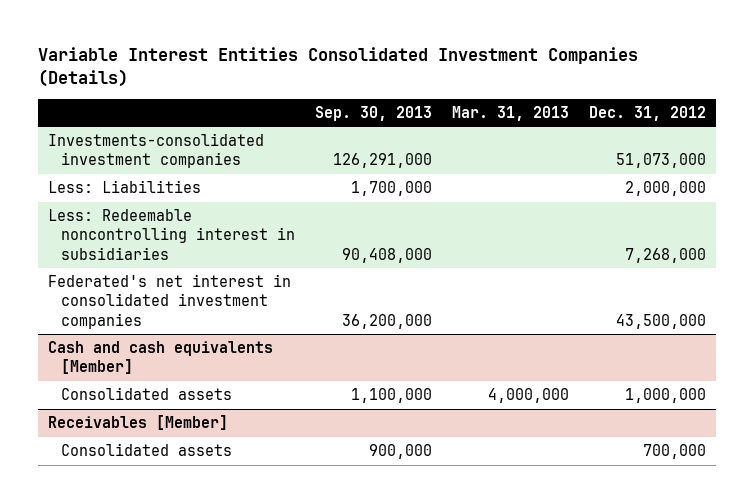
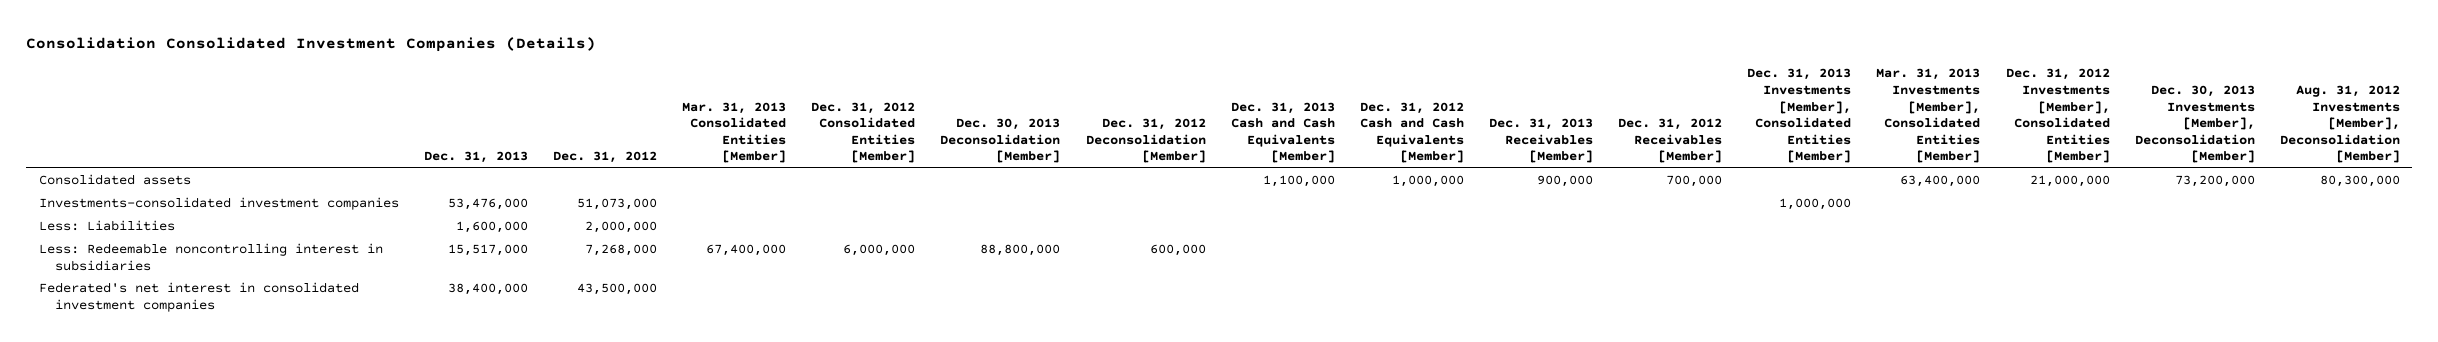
[37,46,638,87] Variable Interest Entities Consolidated Investment Companies (Details) -> [26,36,597,52] Consolidation Consolidated Investment Companies (Details)
[314,105,432,121] Sep. 30, 2013 -> none
[451,105,569,121] Mar. 31, 2013 -> none
none -> [423,151,528,164] Dec. 31, 2013
none -> [682,101,787,164] Mar. 31, 2013 Consolidated Entities [Member]
none -> [811,101,916,164] Dec. 31, 2012 Consolidated Entities [Member]
none -> [940,118,1061,164] Dec. 30, 2013 Deconsolidation [Member]
none -> [1085,118,1206,164] Dec. 31, 2012 Deconsolidation [Member]
none -> [1230,101,1335,164] Dec. 31, 2013 Cash and Cash Equivalents [Member]
none -> [1359,101,1464,164] Dec. 31, 2012 Cash and Cash Equivalents [Member]
none -> [1488,118,1593,164] Dec. 31, 2013 Receivables [Member]
none -> [1618,118,1723,164] Dec. 31, 2012 Receivables [Member]
none -> [1747,68,1852,164] Dec. 31, 2013 Investments [Member], Consolidated Entities [Member]
none -> [1876,68,1981,164] Mar. 31, 2013 Investments [Member], Consolidated Entities [Member]
none -> [2005,68,2110,164] Dec. 31, 2012 Investments [Member], Consolidated Entities [Member]
none -> [2134,85,2255,164] Dec. 30, 2013 Investments [Member], Deconsolidation [Member]
none -> [2279,85,2400,164] Aug. 31, 2012 Investments [Member], Deconsolidation [Member]
none -> [38,174,191,186] Consolidated assets
[47,341,273,375] Cash and cash equivalents [Member] -> none
[60,387,232,401] Consolidated assets -> none
[47,415,228,431] Receivables [Member] -> none
[60,443,232,457] Consolidated assets -> none

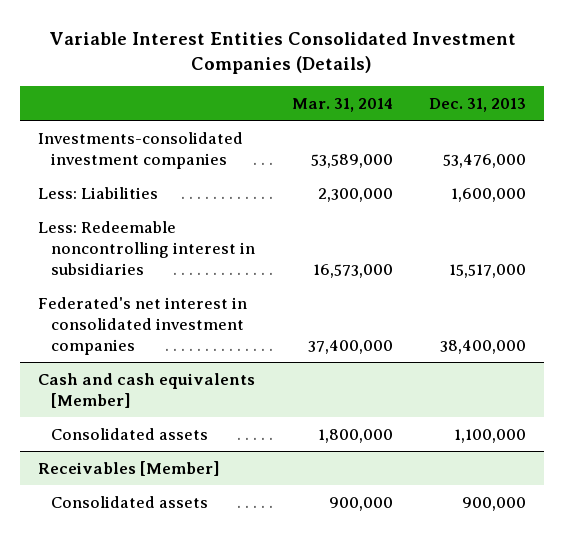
[26,36,597,52] Consolidation Consolidated Investment Companies (Details) -> [48,31,516,75] Variable Interest Entities Consolidated Investment Companies (Details)
[552,151,657,164] Dec. 31, 2012 -> none
[682,101,787,164] Mar. 31, 2013 Consolidated Entities [Member] -> none
[811,101,916,164] Dec. 31, 2012 Consolidated Entities [Member] -> none
[940,118,1061,164] Dec. 30, 2013 Deconsolidation [Member] -> none
[1085,118,1206,164] Dec. 31, 2012 Deconsolidation [Member] -> none
[1230,101,1335,164] Dec. 31, 2013 Cash and Cash Equivalents [Member] -> none
[1359,101,1464,164] Dec. 31, 2012 Cash and Cash Equivalents [Member] -> none
[1488,118,1593,164] Dec. 31, 2013 Receivables [Member] -> none
[1618,118,1723,164] Dec. 31, 2012 Receivables [Member] -> none
[1747,68,1852,164] Dec. 31, 2013 Investments [Member], Consolidated Entities [Member] -> none
[1876,68,1981,164] Mar. 31, 2013 Investments [Member], Consolidated Entities [Member] -> none
[2005,68,2110,164] Dec. 31, 2012 Investments [Member], Consolidated Entities [Member] -> none
[2134,85,2255,164] Dec. 30, 2013 Investments [Member], Deconsolidation [Member] -> none
[2279,85,2400,164] Aug. 31, 2012 Investments [Member], Deconsolidation [Member] -> none
none -> [291,97,393,112] Mar. 31, 2014
[38,174,191,186] Consolidated assets -> none
none -> [37,372,255,408] Cash and cash equivalents [Member]
none -> [51,427,209,440] Consolidated assets
none -> [37,460,220,476] Receivables [Member]
none -> [51,495,209,508] Consolidated assets

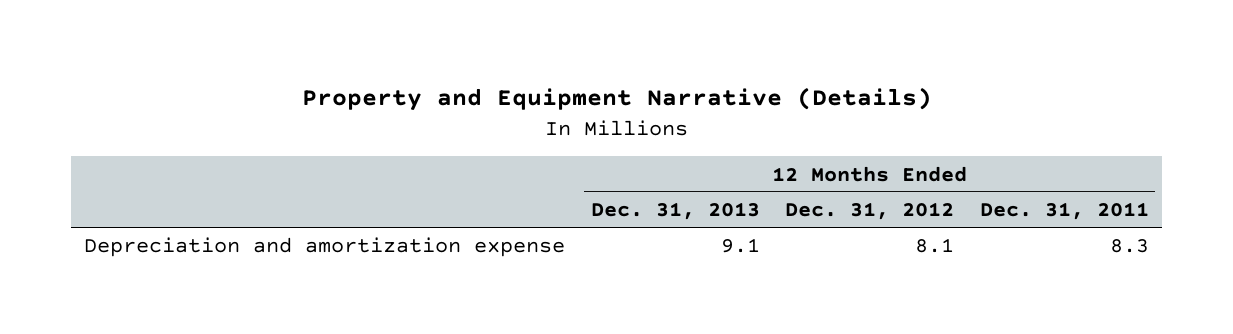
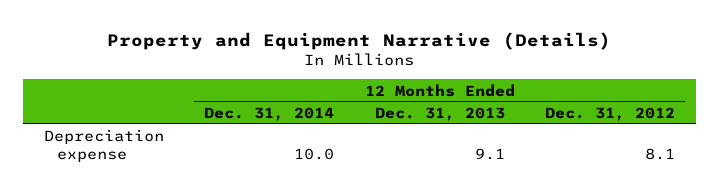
[979,202,1149,221] Dec. 31, 2011 -> none
none -> [204,106,335,121] Dec. 31, 2014
[84,237,566,258] Depreciation and amortization expense -> [43,129,164,163] Depreciation expense

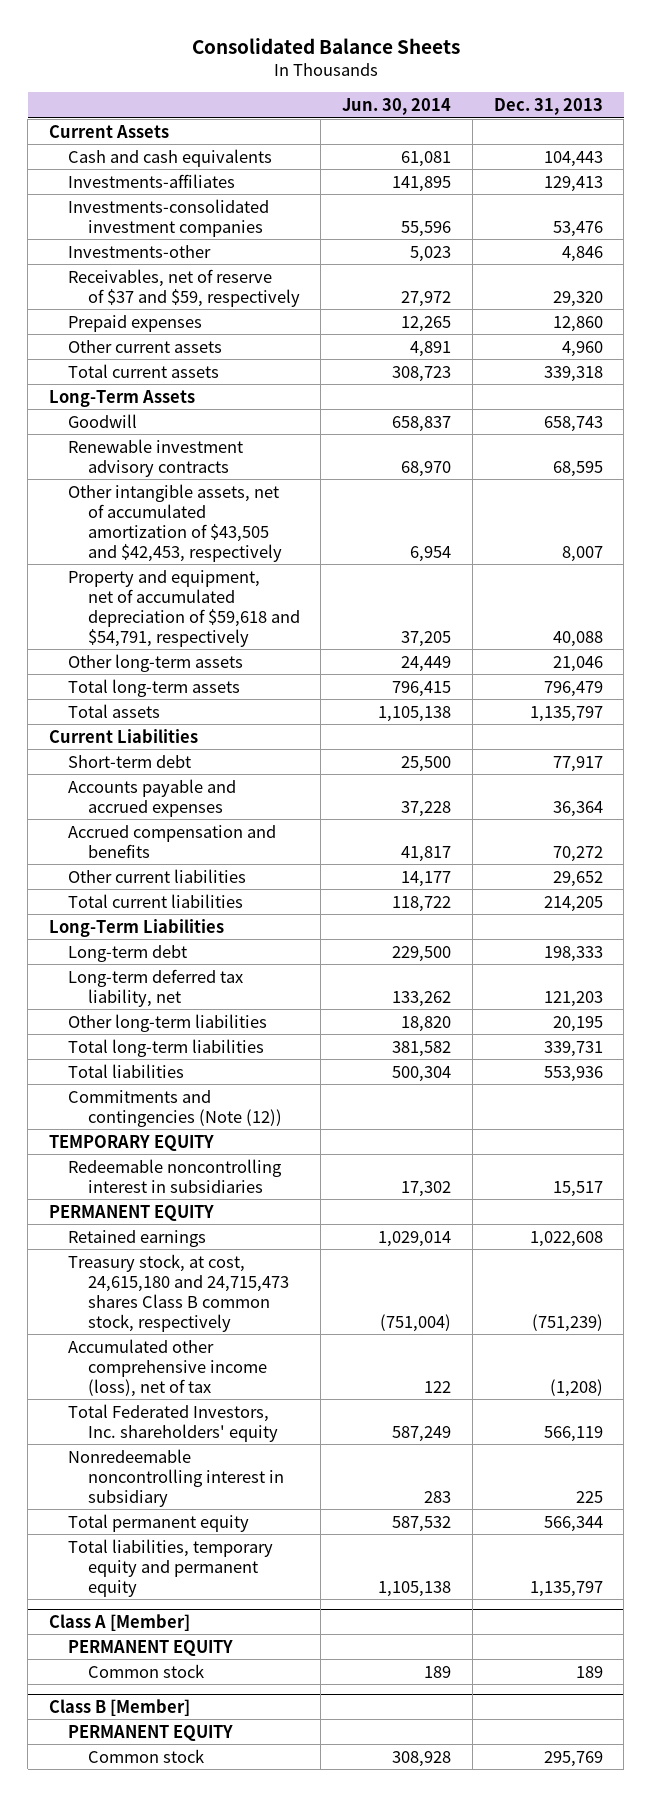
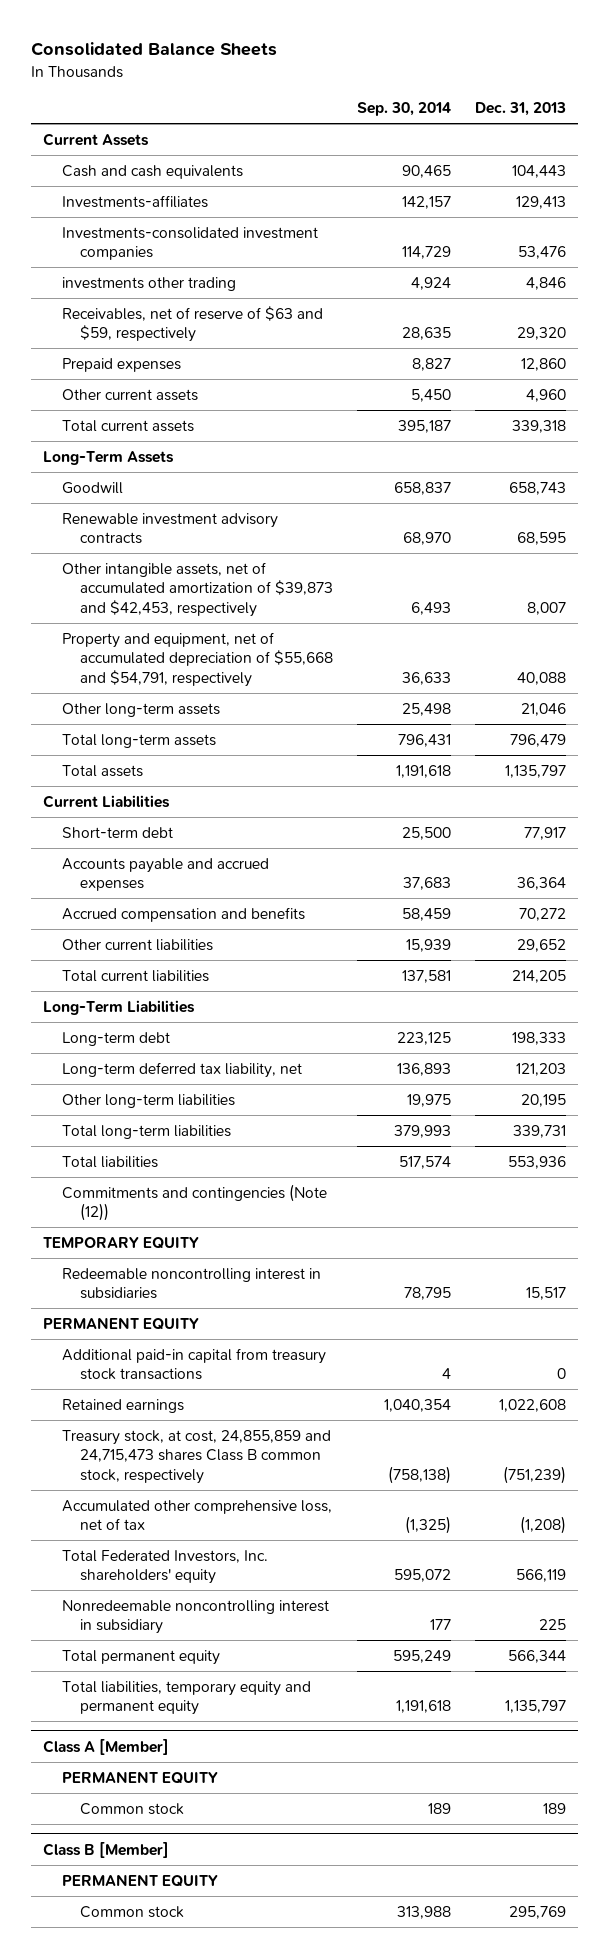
[342,98,452,116] Jun. 30, 2014 -> none
none -> [357,102,452,117] Sep. 30, 2014
[68,244,212,258] Investments-other -> [61,276,236,291] investments other trading
[68,268,300,307] Receivables, net of reserve of $37 and $59, respectively -> [61,305,323,343] Receivables, net of reserve of $63 and $59, respectively
[68,483,282,562] Other intangible assets, net of accumulated amortization of $43,505 and $42,453, respectively -> [61,561,334,618] Other intangible assets, net of accumulated amortization of $39,873 and $42,453, respectively
[68,569,300,647] Property and equipment, net of accumulated depreciation of $59,618 and $54,791, respectively -> [61,631,334,688] Property and equipment, net of accumulated depreciation of $55,668 and $54,791, respectively
none -> [61,1347,326,1381] Additional paid-in capital from treasury stock transactions
[68,1253,289,1332] Treasury stock, at cost, 24,615,180 and 24,715,473 shares Class B common stock, respectively -> [61,1429,331,1485] Treasury stock, at cost, 24,855,859 and 24,715,473 shares Class B common stock, respectively
[68,1338,267,1397] Accumulated other comprehensive income (loss), net of tax -> [61,1499,332,1531] Accumulated other comprehensive loss, net of tax

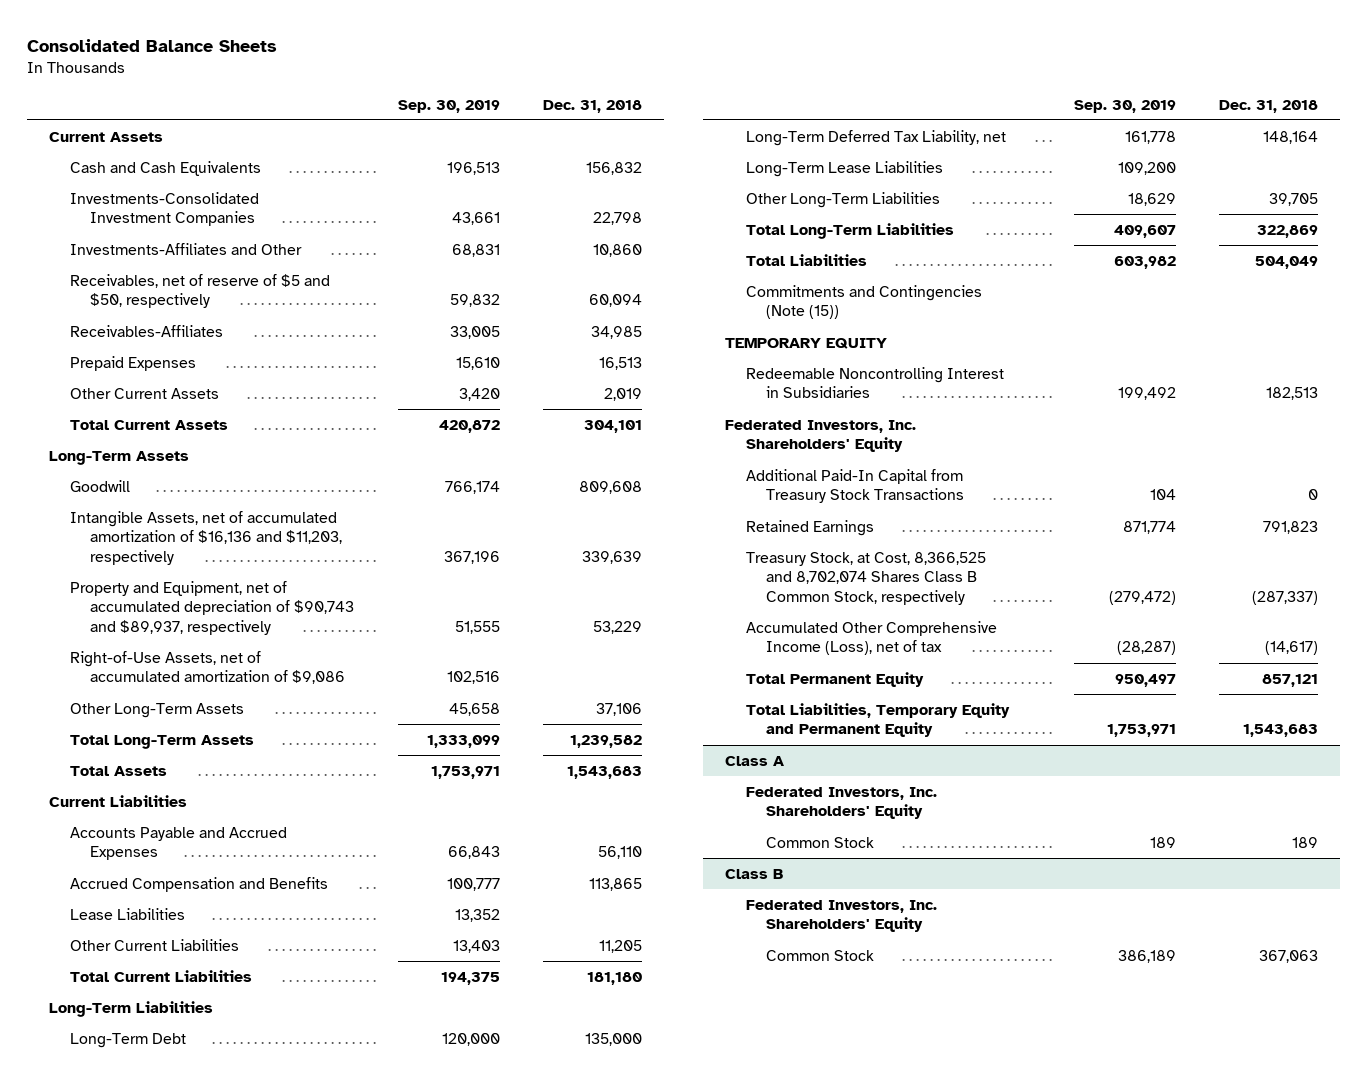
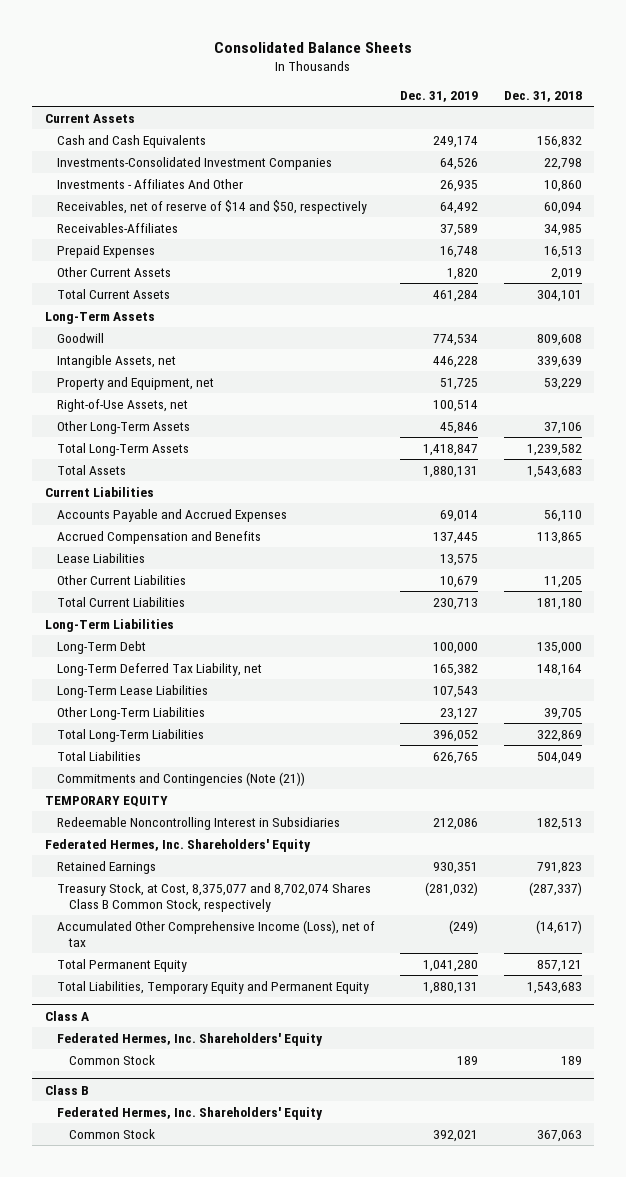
[397,99,500,113] Sep. 30, 2019 -> none
none -> [400,90,479,102] Dec. 31, 2019
[69,242,302,255] Investments-Affiliates and Other -> [57,178,244,189] Investments - Affiliates And Other
[69,273,330,309] Receivables, net of reserve of $5 and $50, respectively -> [57,199,368,214] Receivables, net of reserve of $14 and $50, respectively
[69,510,343,565] Intangible Assets, net of accumulated amortization of $16,136 and $11,203, respectively -> [57,354,177,368] Intangible Assets, net
[69,580,355,635] Property and Equipment, net of accumulated depreciation of $90,743 and $89,937, respectively -> [57,376,215,390] Property and Equipment, net
[69,650,346,685] Right-of-Use Assets, net of accumulated amortization of $9,086 -> [57,398,189,412] Right-of-Use Assets, net
[745,284,982,320] Commitments and Contingencies (Note (15)) -> [57,771,306,786] Commitments and Contingencies (Note (21))
[745,468,965,504] Additional Paid-In Capital from Treasury Stock Transactions -> none
[724,419,916,453] Federated Investors, Inc. Shareholders' Equity -> [44,838,311,852] Federated Hermes, Inc. Shareholders' Equity
[745,551,986,605] Treasury Stock, at Cost, 8,366,525 and 8,702,074 Shares Class B Common Stock, respectively -> [57,882,372,912] Treasury Stock, at Cost, 8,375,077 and 8,702,074 Shares Class B Common Stock, respectively
[745,786,937,820] Federated Investors, Inc. Shareholders' Equity -> [57,1032,324,1046] Federated Hermes, Inc. Shareholders' Equity
[745,899,937,933] Federated Investors, Inc. Shareholders' Equity -> [57,1106,324,1120] Federated Hermes, Inc. Shareholders' Equity

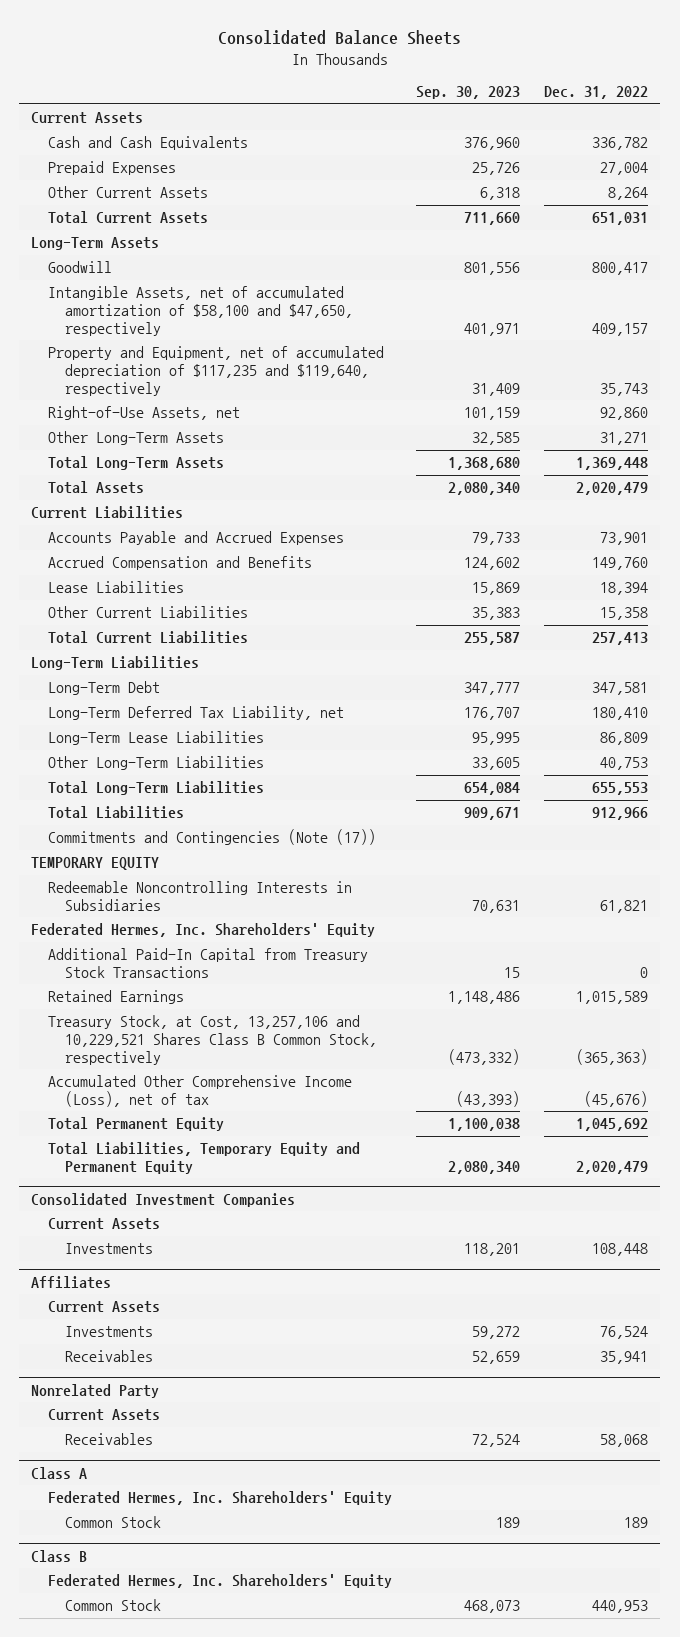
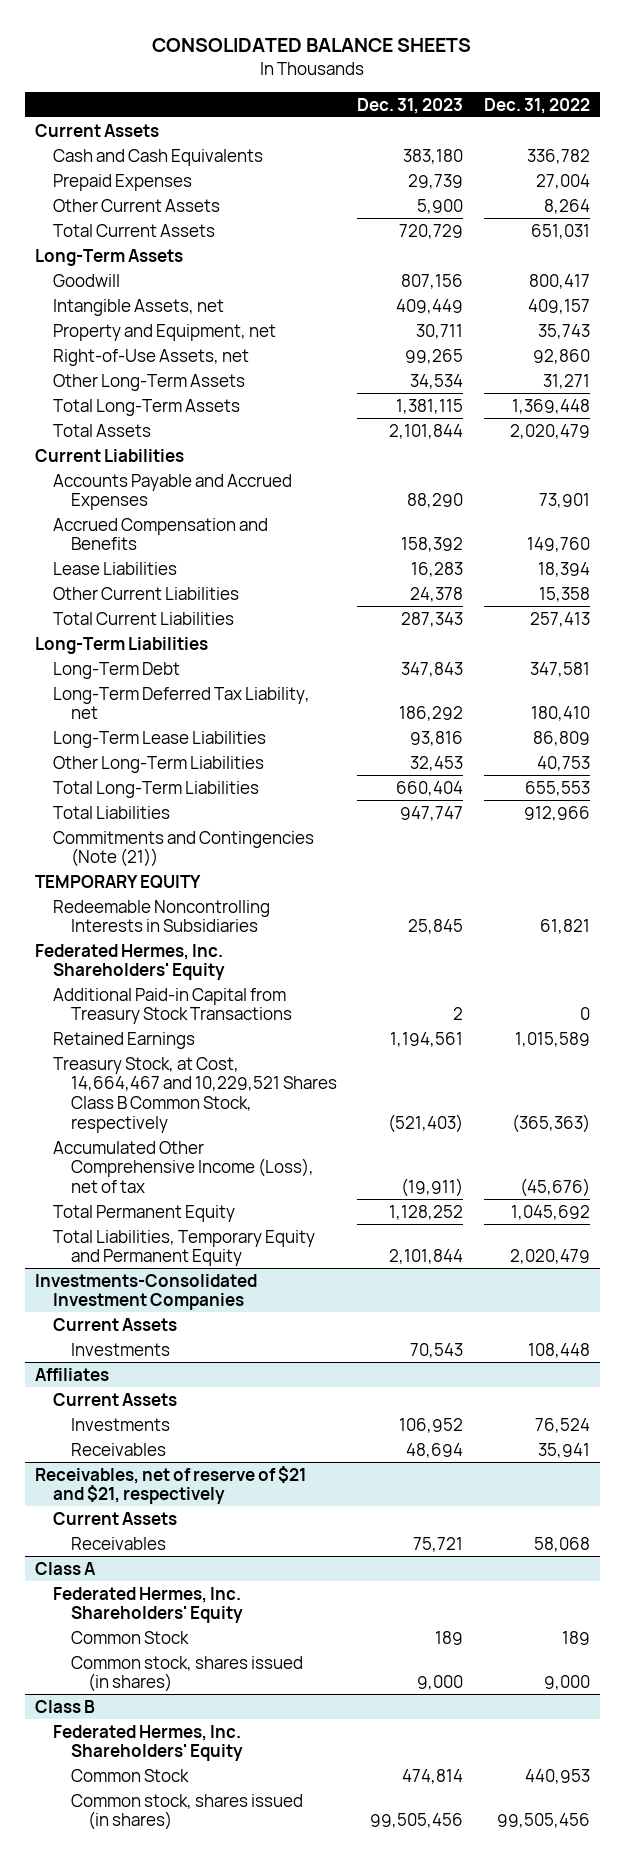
[217,30,461,46] Consolidated Balance Sheets -> [152,37,472,52] CONSOLIDATED BALANCE SHEETS
[416,86,521,100] Sep. 30, 2023 -> none
none -> [357,97,464,114] Dec. 31, 2023
[47,286,353,336] Intangible Assets, net of accumulated amortization of $58,100 and $47,650, respectively -> [52,298,224,316] Intangible Assets, net
[47,346,384,396] Property and Equipment, net of accumulated depreciation of $117,235 and $119,640, respectively -> [52,323,276,341] Property and Equipment, net
[47,829,376,846] Commitments and Contingencies (Note (17)) -> [52,830,314,868] Commitments and Contingencies (Note (21))
[47,948,368,978] Additional Paid-In Capital from Treasury Stock Transactions -> [52,987,292,1025] Additional Paid-in Capital from Treasury Stock Transactions
[47,1015,377,1065] Treasury Stock, at Cost, 13,257,106 and 10,229,521 Shares Class B Common Stock, respectively -> [52,1056,337,1134] Treasury Stock, at Cost, 14,664,467 and 10,229,521 Shares Class B Common Stock, respectively
[31,1193,296,1208] Consolidated Investment Companies -> [35,1273,258,1311] Investments-Consolidated Investment Companies
[31,1384,160,1399] Nonrelated Party -> [35,1465,307,1505] Receivables, net of reserve of $21 and $21, respectively
none -> [70,1655,303,1693] Common stock, shares issued (in shares)
none -> [70,1793,303,1831] Common stock, shares issued (in shares)

